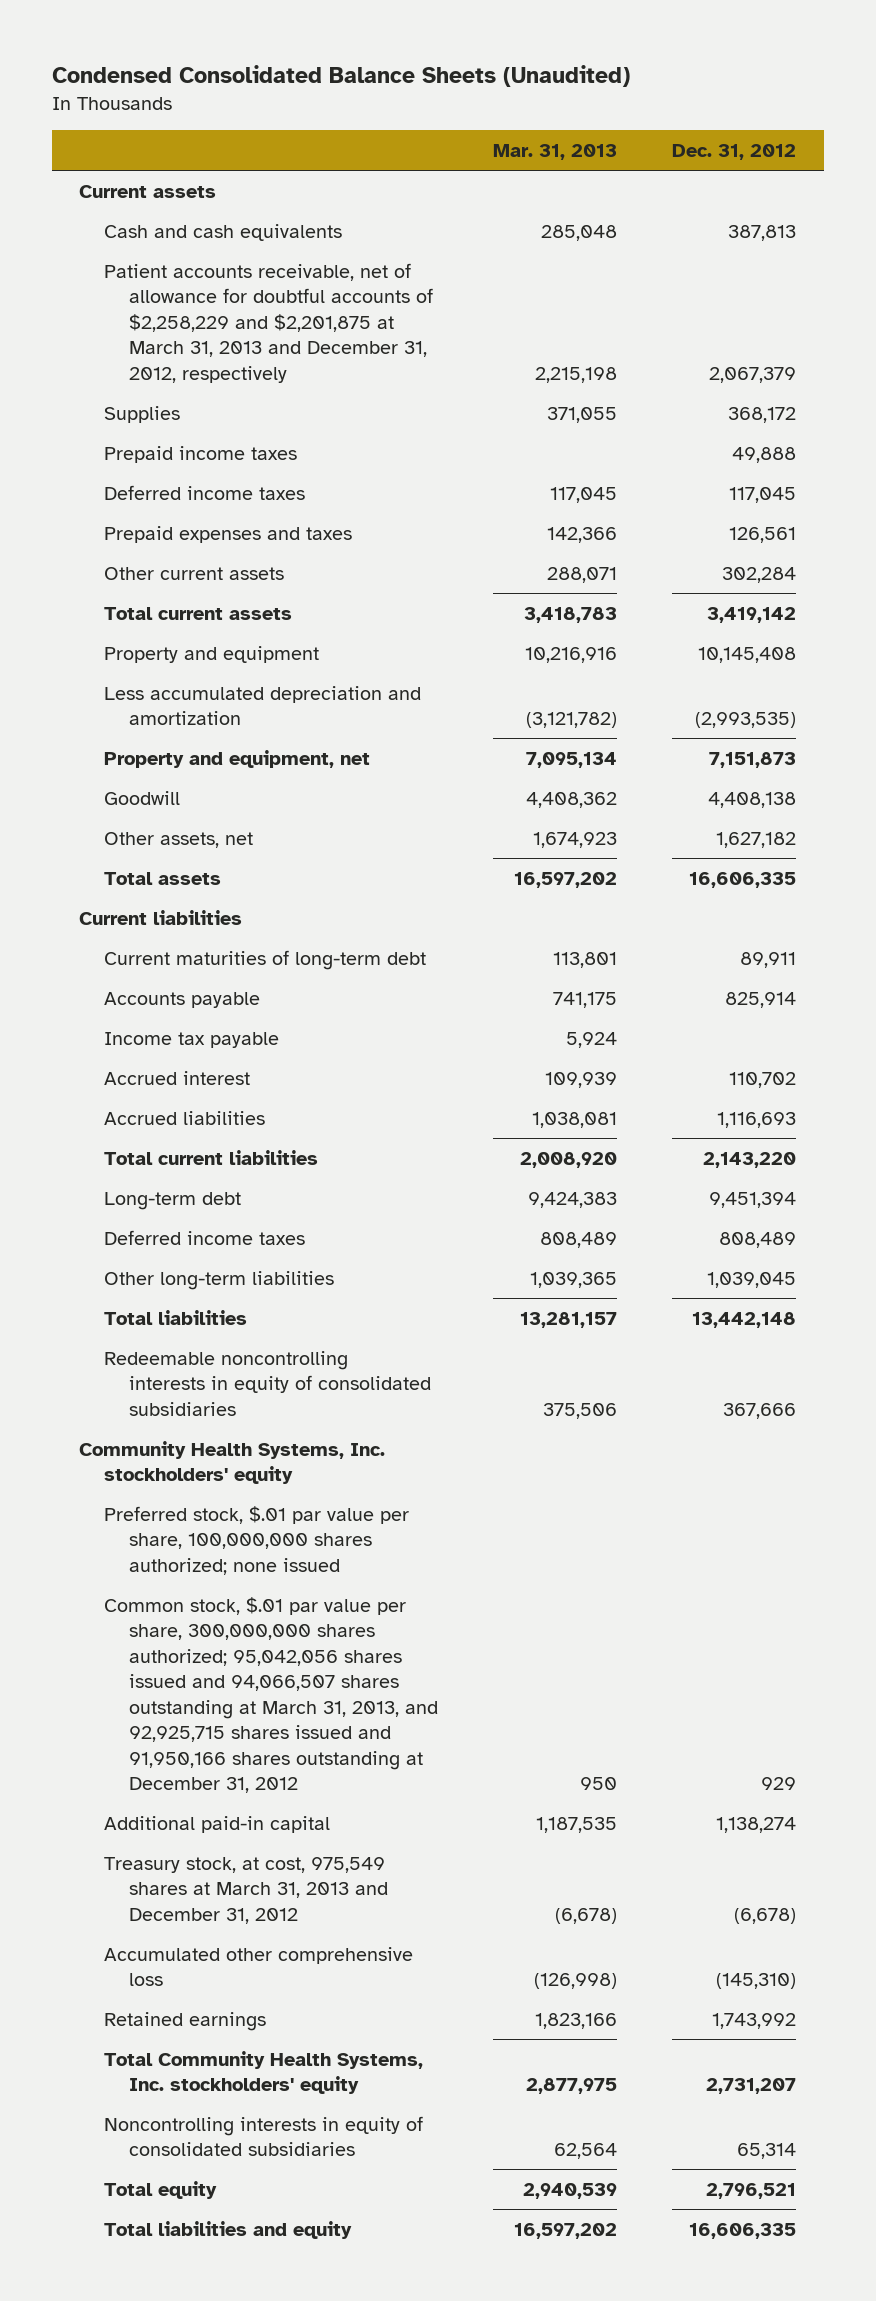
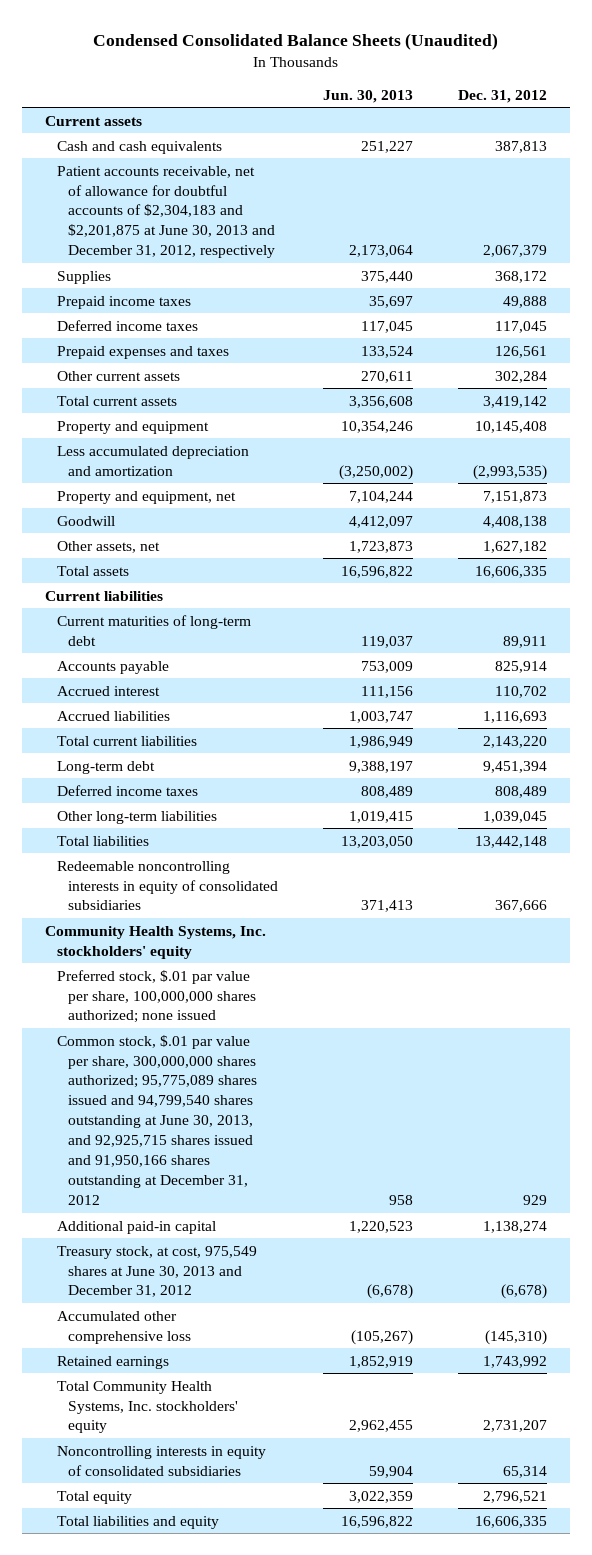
[492,143,617,160] Mar. 31, 2013 -> none
none -> [323,89,414,103] Jun. 30, 2013
[104,262,433,383] Patient accounts receivable, net of allowance for doubtful accounts of $2,258,229 and $2,201,875 at March 31, 2013 and December 31, 2012, respectively -> [56,165,276,259] Patient accounts receivable, net of allowance for doubtful accounts of $2,304,183 and $2,201,875 at June 30, 2013 and December 31, 2012, respectively
[104,1031,280,1048] Income tax payable -> none
[104,1596,438,1794] Common stock, $.01 par value per share, 300,000,000 shares authorized; 95,042,056 shares issued and 94,066,507 shares outstanding at March 31, 2013, and 92,925,715 shares issued and 91,950,166 shares outstanding at December 31, 2012 -> [56,1034,258,1206] Common stock, $.01 par value per share, 300,000,000 shares authorized; 95,775,089 shares issued and 94,799,540 shares outstanding at June 30, 2013, and 92,925,715 shares issued and 91,950,166 shares outstanding at December 31, 2012
[104,1856,388,1924] Treasury stock, at cost, 975,549 shares at March 31, 2013 and December 31, 2012 -> [56,1245,257,1298] Treasury stock, at cost, 975,549 shares at June 30, 2013 and December 31, 2012

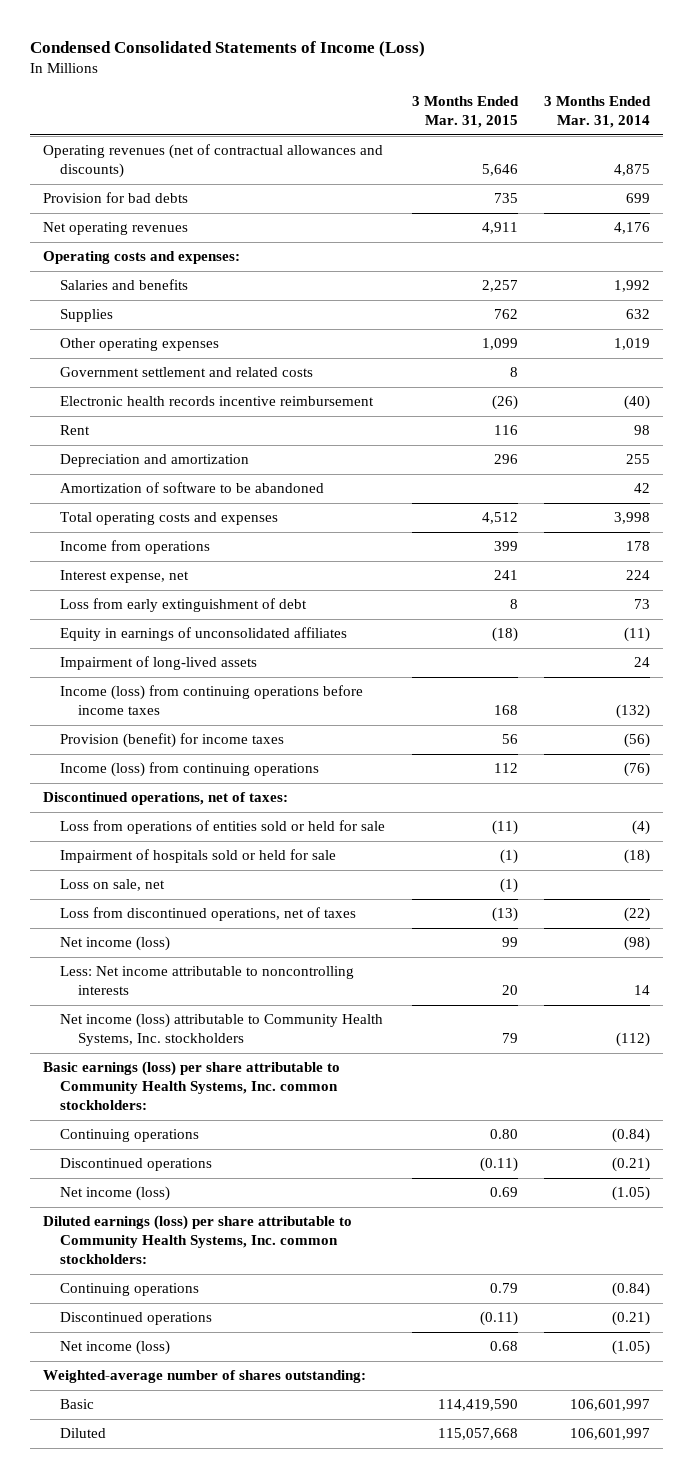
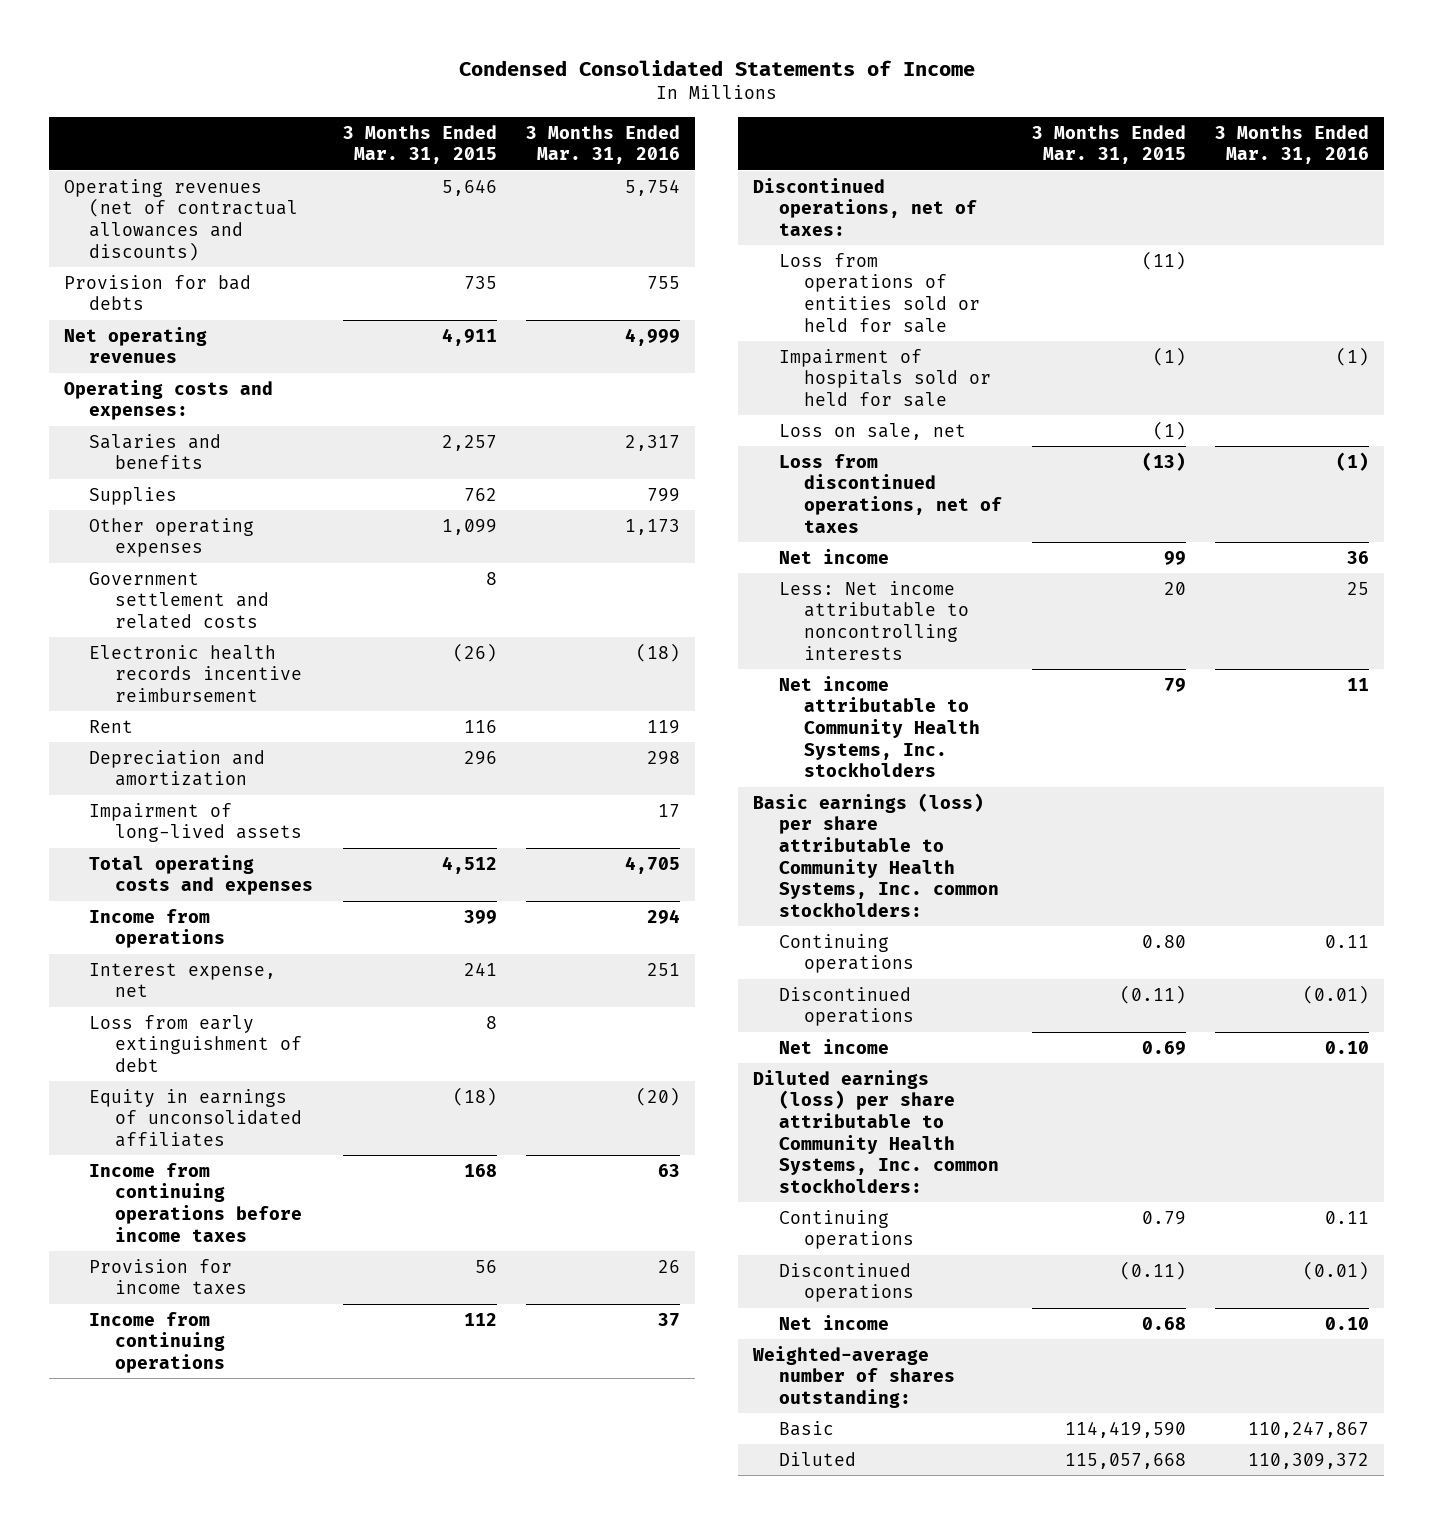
[29,40,425,57] Condensed Consolidated Statements of Income (Loss) -> [458,59,975,76] Condensed Consolidated Statements of Income
[544,96,652,129] 3 Months Ended Mar. 31, 2014 -> none
none -> [526,124,681,165] 3 Months Ended Mar. 31, 2016
[60,482,325,494] Amortization of software to be abandoned -> none
[60,656,258,671] Impairment of long-lived assets -> [89,802,303,843] Impairment of long-lived assets
[60,685,364,716] Income (loss) from continuing operations before income taxes -> [89,1162,303,1242] Income from continuing operations before income taxes
[60,733,285,749] Provision (benefit) for income taxes -> [89,1258,248,1296] Provision for income taxes
[60,762,320,778] Income (loss) from continuing operations -> [89,1311,226,1373] Income from continuing operations
[60,936,171,952] Net income (loss) -> [778,548,889,564] Net income
[60,1013,384,1047] Net income (loss) attributable to Community Health Systems, Inc. stockholders -> [778,675,981,778] Net income attributable to Community Health Systems, Inc. stockholders
[60,1186,171,1202] Net income (loss) -> [778,1038,889,1054] Net income
[60,1340,171,1356] Net income (loss) -> [778,1314,889,1330] Net income

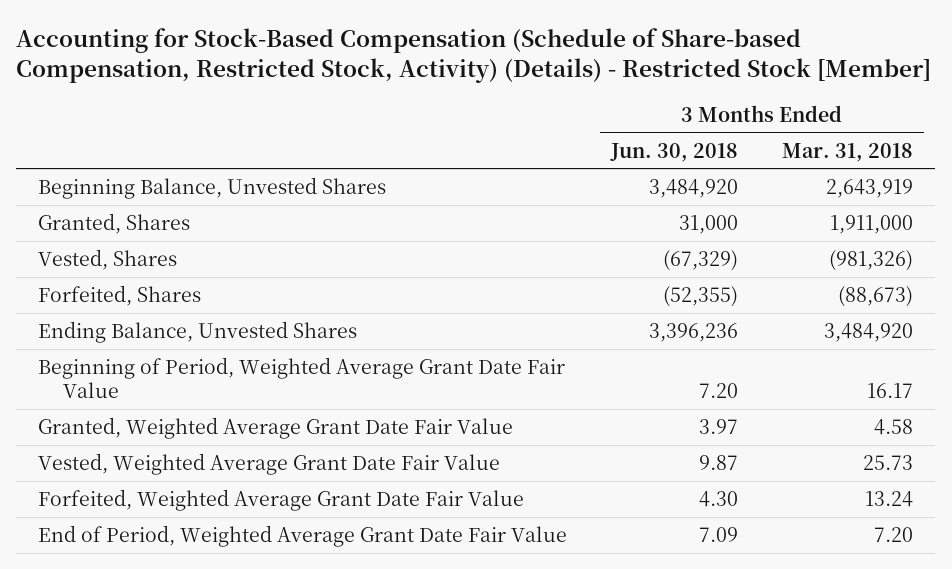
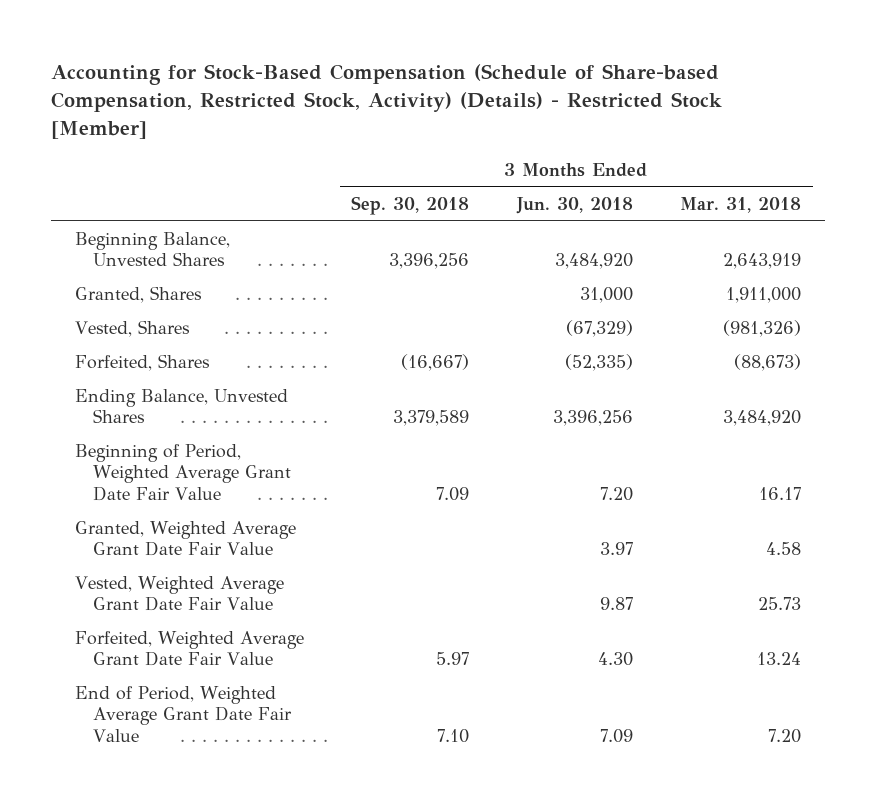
none -> [351,195,470,215] Sep. 30, 2018
[663,286,739,308] (52,355) -> [564,354,633,372] (52,335)
[649,323,739,343] 3,396,236 -> [552,410,633,427] 3,396,256

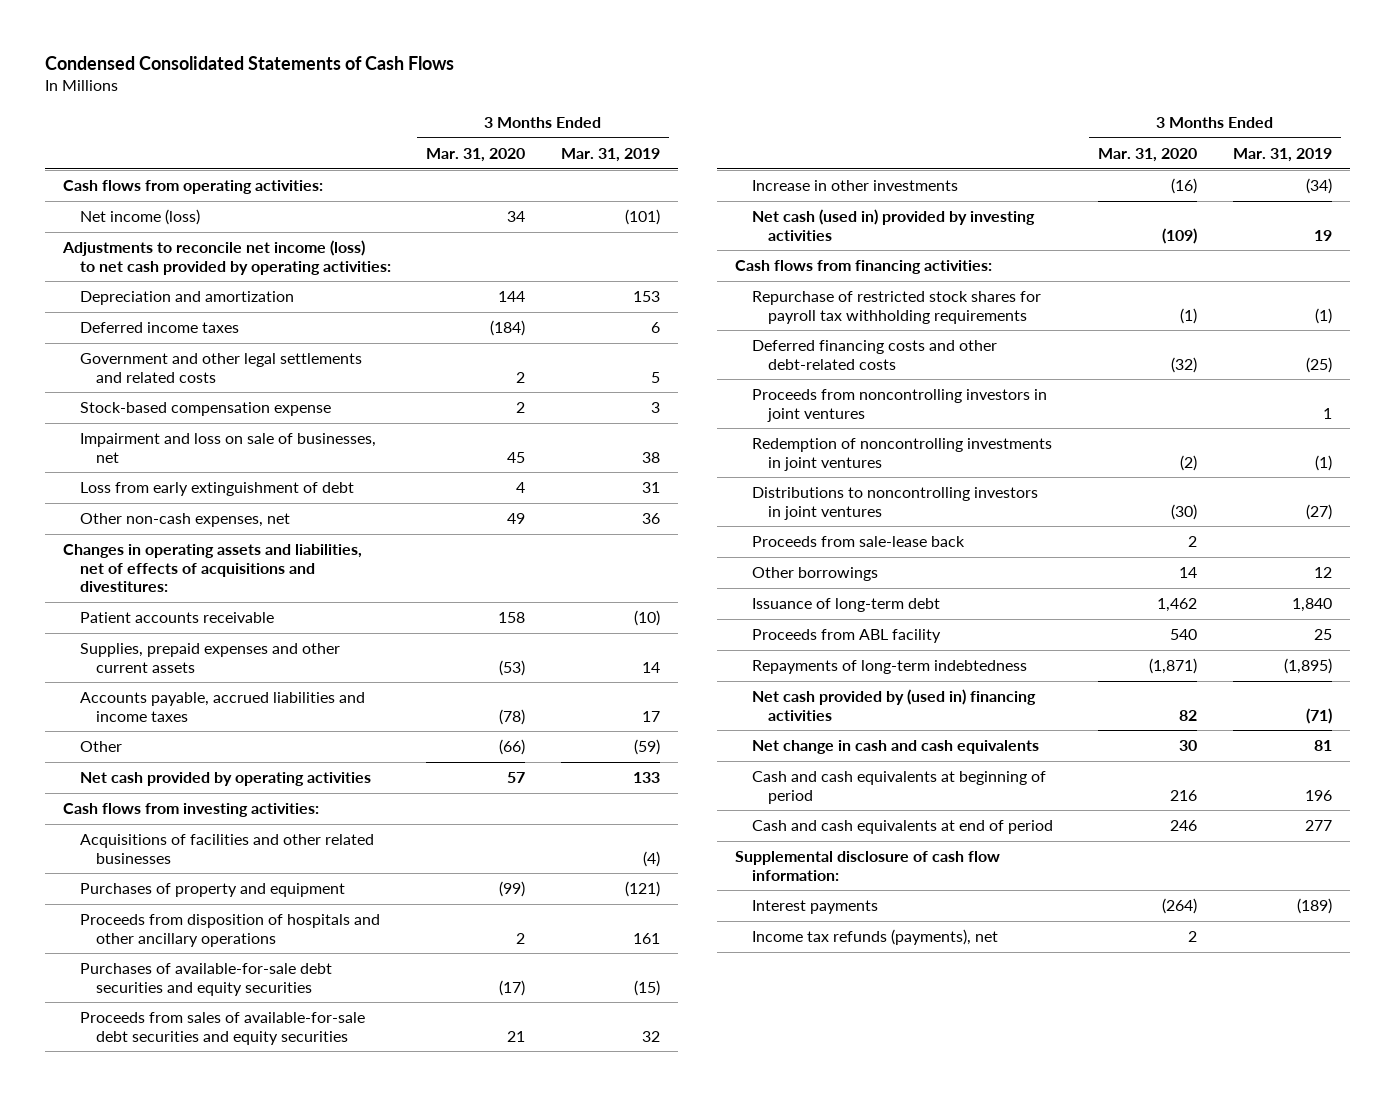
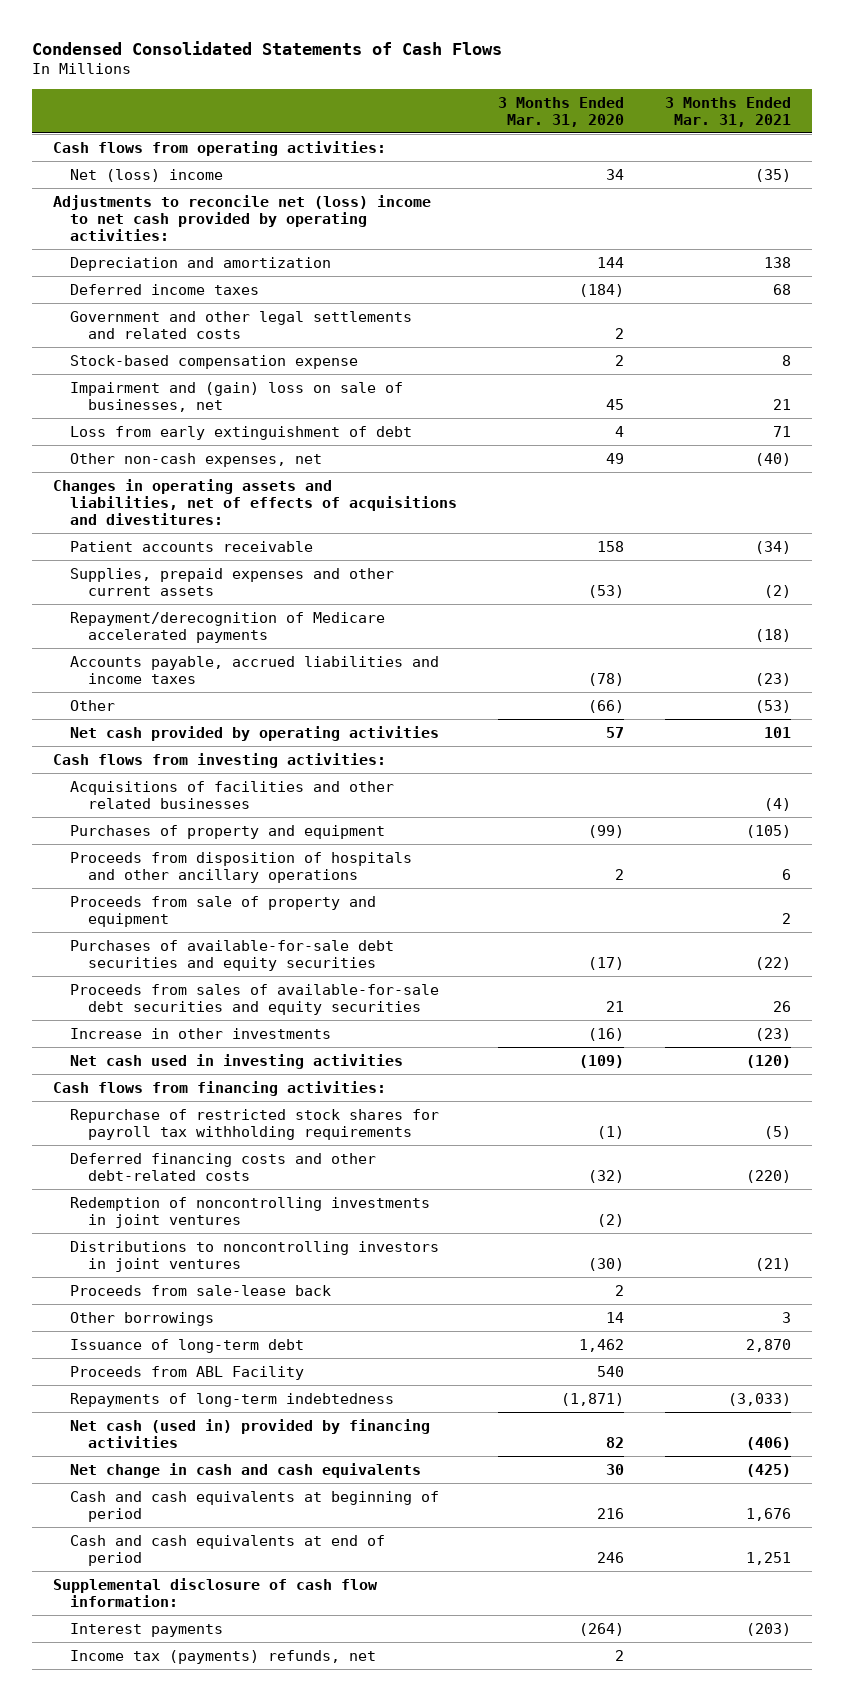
[561,147,661,162] Mar. 31, 2019 -> none
none -> [665,96,792,127] 3 Months Ended Mar. 31, 2021
[79,209,200,226] Net income (loss) -> [70,168,224,182] Net (loss) income
[62,240,391,275] Adjustments to reconcile net income (loss) to net cash provided by operating activities: -> [52,194,431,241] Adjustments to reconcile net (loss) income to net cash provided by operating activities:
[79,433,376,463] Impairment and loss on sale of businesses, net -> [70,381,404,412] Impairment and (gain) loss on sale of businesses, net
none -> [70,611,386,643] Repayment/derecognition of Medicare accelerated payments
none -> [70,895,377,927] Proceeds from sale of property and equipment
[751,209,1035,241] Net cash (used in) provided by investing activities -> [70,1053,404,1069] Net cash used in investing activities
[751,389,1047,422] Proceeds from noncontrolling investors in joint ventures -> none
[751,629,941,644] Proceeds from ABL facility -> [70,1365,305,1380] Proceeds from ABL Facility
[751,689,1036,721] Net cash provided by (used in) financing activities -> [70,1418,431,1448] Net cash (used in) provided by financing activities
[751,929,998,946] Income tax refunds (payments), net -> [70,1649,377,1664] Income tax (payments) refunds, net

